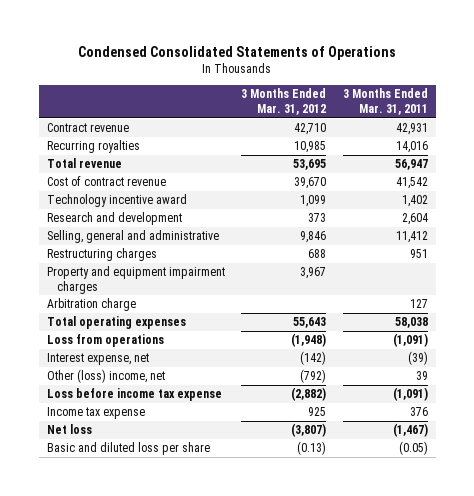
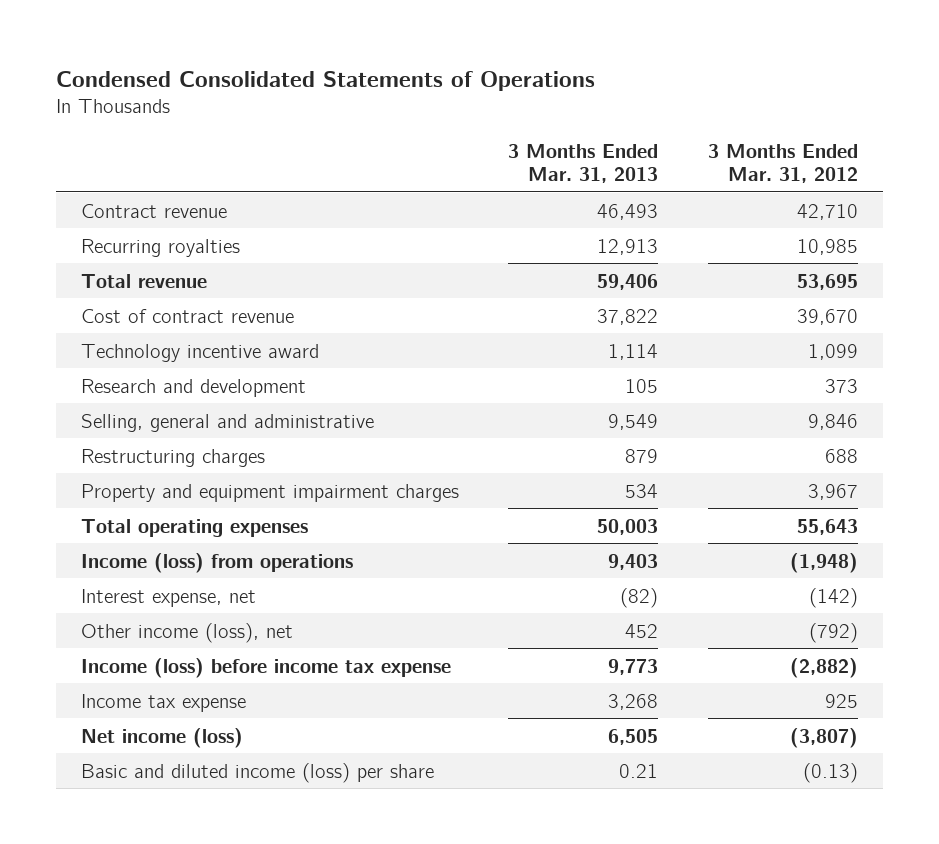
[342,88,428,116] 3 Months Ended Mar. 31, 2011 -> none
none -> [508,143,659,184] 3 Months Ended Mar. 31, 2013
[46,298,136,312] Arbitration charge -> none
[46,334,164,348] Loss from operations -> [80,552,353,573] Income (loss) from operations
[46,369,165,384] Other (loss) income, net -> [80,622,293,643] Other income (loss), net
[46,388,222,402] Loss before income tax expense -> [80,657,451,678] Income (loss) before income tax expense
[46,424,92,435] Net loss -> [80,727,243,748] Net income (loss)
[46,442,210,456] Basic and diluted loss per share -> [80,762,434,783] Basic and diluted income (loss) per share

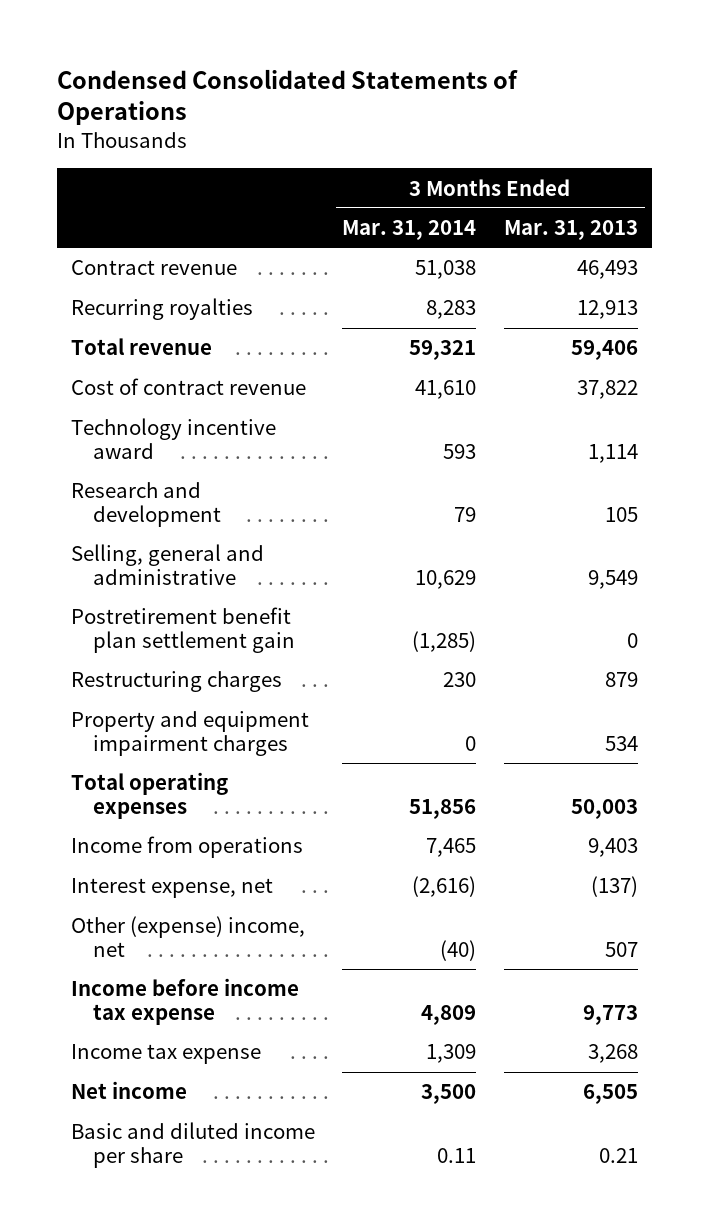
[708,143,859,184] 3 Months Ended Mar. 31, 2012 -> none
none -> [342,220,477,241] Mar. 31, 2014
none -> [70,607,295,654] Postretirement benefit plan settlement gain
[80,552,353,573] Income (loss) from operations -> [70,836,303,859] Income from operations
[620,587,659,608] (82) -> [591,876,639,898] (137)
[80,622,293,643] Other income (loss), net -> [70,916,305,958] Other (expense) income, net
[625,623,659,638] 452 -> [605,942,639,958] 507
[80,657,451,678] Income (loss) before income tax expense -> [70,978,299,1026] Income before income tax expense
[80,727,243,748] Net income (loss) -> [70,1081,187,1100] Net income
[80,762,434,783] Basic and diluted income (loss) per share -> [70,1122,315,1169] Basic and diluted income per share

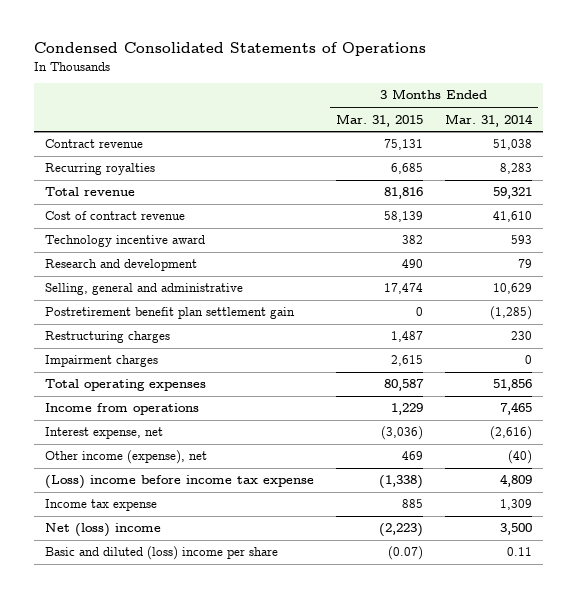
[504,220,639,241] Mar. 31, 2013 -> none
none -> [336,113,424,127] Mar. 31, 2015
[70,711,309,757] Property and equipment impairment charges -> [44,355,158,368] Impairment charges
[70,916,305,958] Other (expense) income, net -> [44,450,207,465] Other income (expense), net
[70,978,299,1026] Income before income tax expense -> [44,475,314,490] (Loss) income before income tax expense
[70,1081,187,1100] Net income -> [44,523,161,538] Net (loss) income
[70,1122,315,1169] Basic and diluted income per share -> [44,546,278,561] Basic and diluted (loss) income per share

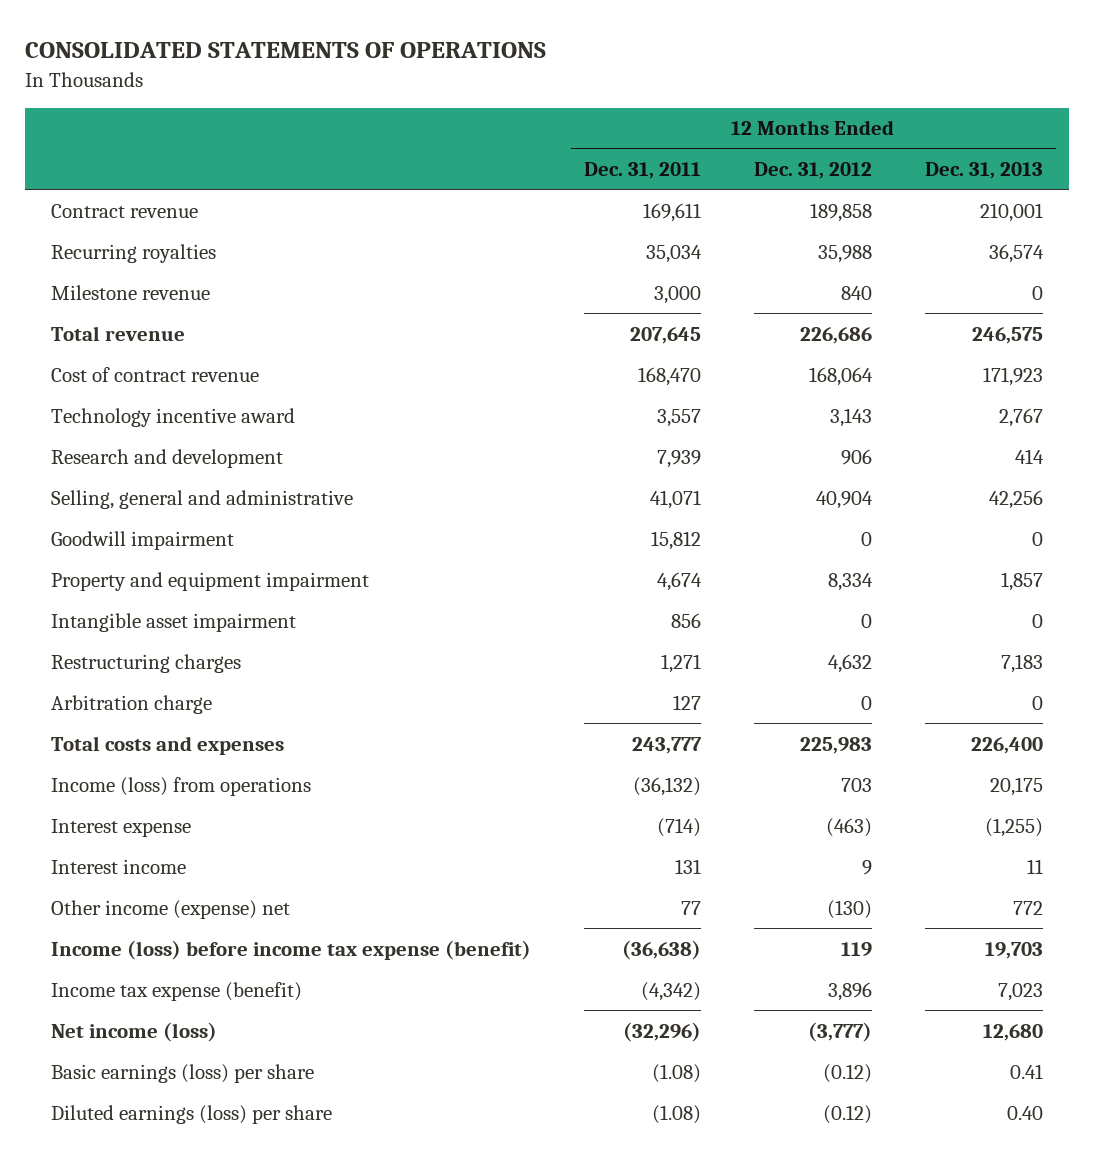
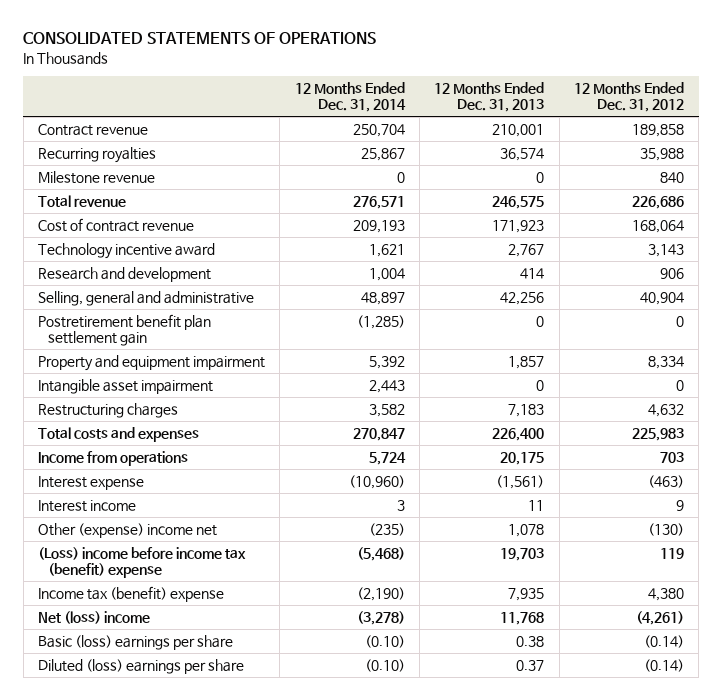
[584,162,702,180] Dec. 31, 2011 -> none
none -> [294,82,406,113] 12 Months Ended Dec. 31, 2014
[51,530,235,550] Goodwill impairment -> none
none -> [38,313,212,346] Postretirement benefit plan settlement gain
[51,694,213,714] Arbitration charge -> none
[51,776,312,796] Income (loss) from operations -> [38,450,189,466] Income from operations
[984,817,1043,837] (1,255) -> [496,474,545,489] (1,561)
[51,899,291,919] Other income (expense) net -> [38,522,218,538] Other (expense) income net
[1012,900,1043,915] 772 -> [508,523,545,537] 1,078
[51,939,532,960] Income (loss) before income tax expense (benefit) -> [38,546,247,578] (Loss) income before income tax (benefit) expense
[51,981,303,1001] Income tax expense (benefit) -> [38,585,225,602] Income tax (benefit) expense
[827,981,872,1001] 3,896 -> [648,587,685,601] 4,380
[997,982,1043,1001] 7,023 -> [508,587,545,601] 7,935
[51,1021,218,1042] Net income (loss) -> [38,610,151,624] Net (loss) income
[807,1021,872,1042] (3,777) -> [636,610,685,625] (4,261)
[982,1023,1043,1041] 12,680 -> [500,611,545,625] 11,768
[51,1063,315,1083] Basic earnings (loss) per share -> [38,634,234,650] Basic (loss) earnings per share
[822,1063,872,1083] (0.12) -> [644,634,685,648] (0.14)
[1009,1063,1043,1079] 0.41 -> [516,635,545,647] 0.38
[51,1104,333,1124] Diluted earnings (loss) per share -> [38,658,245,674] Diluted (loss) earnings per share
[822,1104,872,1124] (0.12) -> [644,658,685,672] (0.14)
[1006,1105,1043,1120] 0.40 -> [516,659,545,671] 0.37

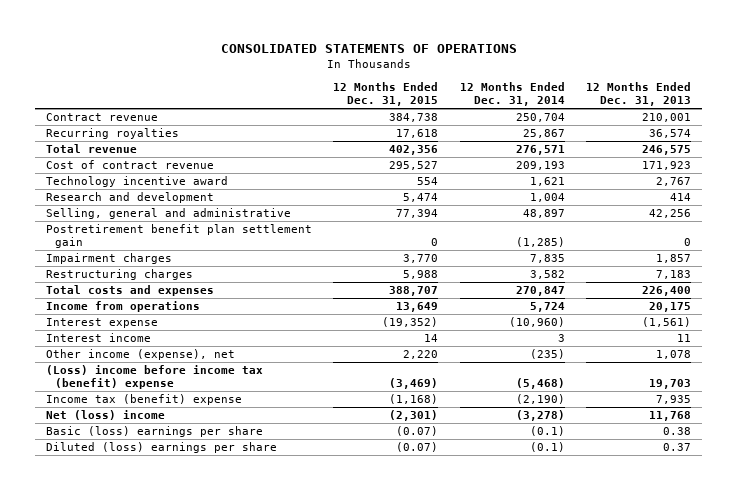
[574,82,685,113] 12 Months Ended Dec. 31, 2012 -> none
none -> [333,82,439,107] 12 Months Ended Dec. 31, 2015
[38,170,156,184] Milestone revenue -> none
[38,378,214,394] Intangible asset impairment -> none
[38,354,266,371] Property and equipment impairment -> [46,253,173,265] Impairment charges
[368,355,405,369] 5,392 -> [529,254,565,264] 7,835
[38,522,218,538] Other (expense) income net -> [46,349,236,361] Other income (expense), net
[364,634,405,648] (0.10) -> [529,426,565,437] (0.1)
[364,658,405,672] (0.10) -> [529,442,565,453] (0.1)

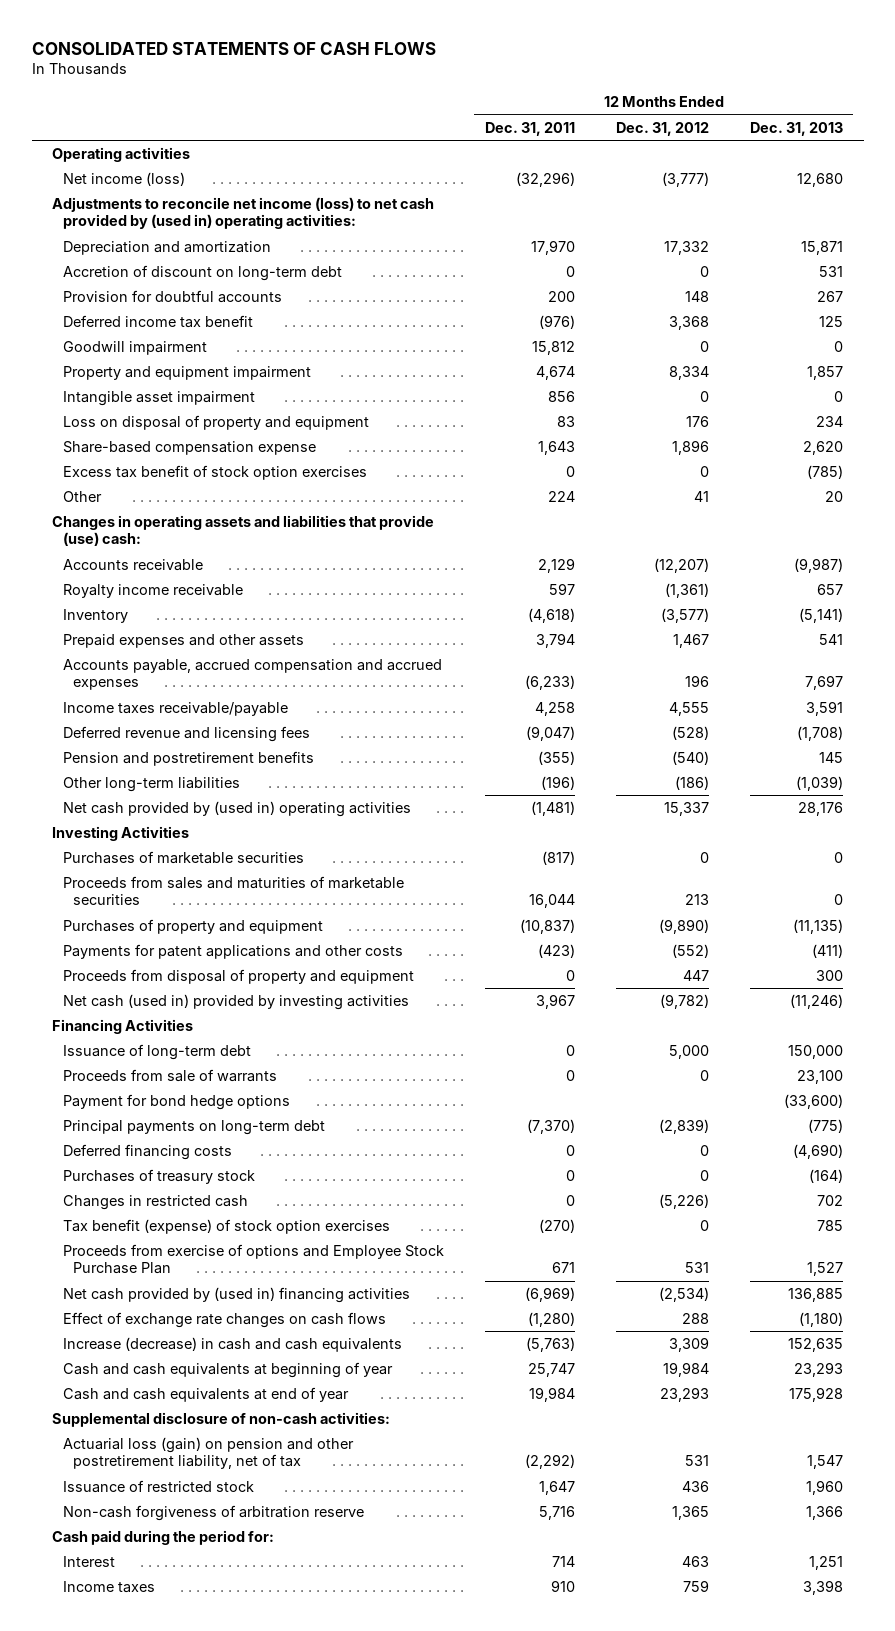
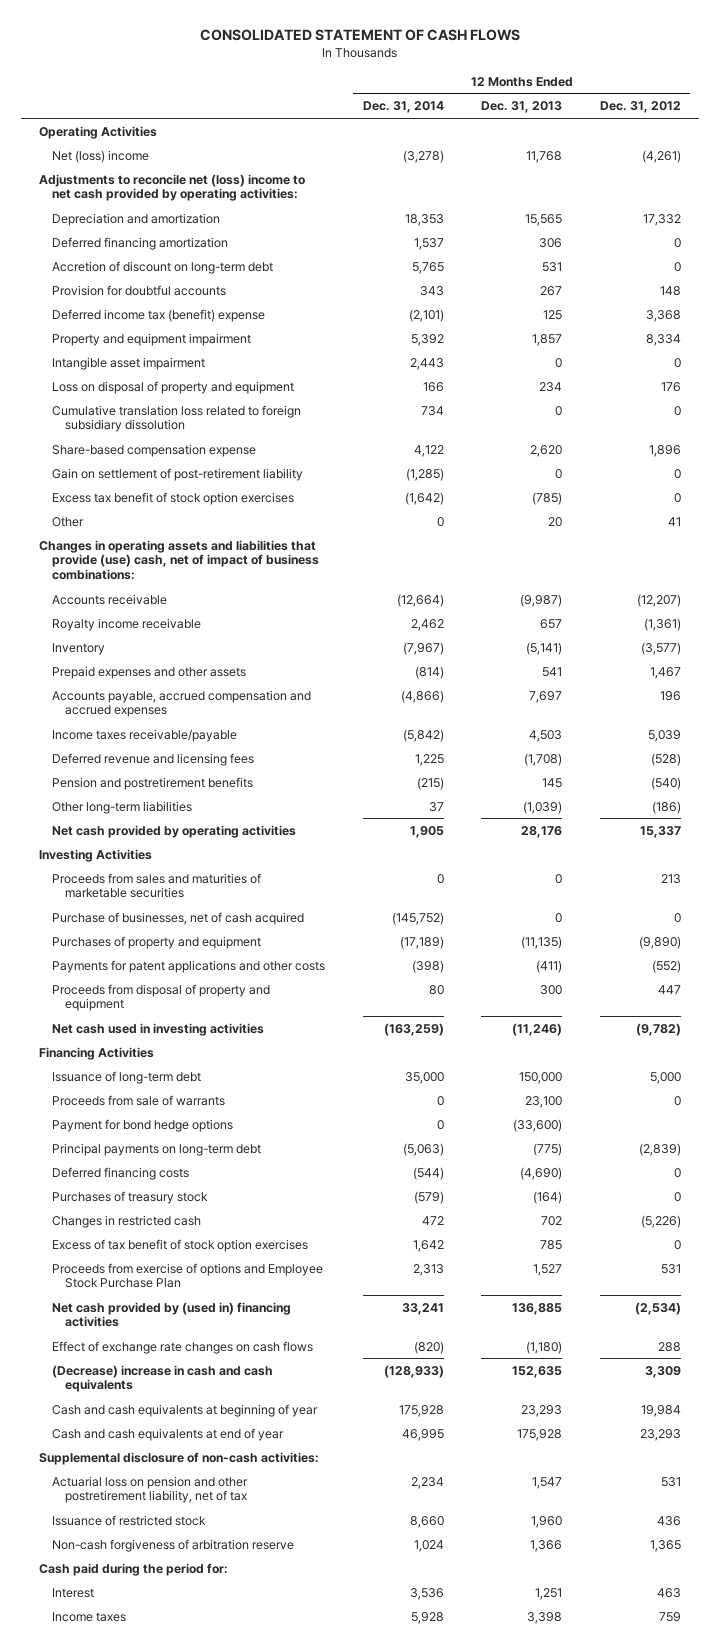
[31,41,436,55] CONSOLIDATED STATEMENTS OF CASH FLOWS -> [199,29,520,42] CONSOLIDATED STATEMENT OF CASH FLOWS
[484,121,575,136] Dec. 31, 2011 -> none
none -> [362,101,444,114] Dec. 31, 2014
[52,147,191,163] Operating activities -> [39,125,158,139] Operating Activities
[62,172,185,187] Net income (loss) -> [52,149,150,163] Net (loss) income
[661,172,709,188] (3,777) -> [641,149,681,163] (4,261)
[796,173,843,188] 12,680 -> [526,150,563,163] 11,768
[52,197,435,230] Adjustments to reconcile net income (loss) to net cash provided by (used in) operating activities: -> [39,173,306,202] Adjustments to reconcile net (loss) income to net cash provided by operating activities:
[800,241,843,256] 15,871 -> [525,213,563,226] 15,565
none -> [52,236,229,250] Deferred financing amortization
[62,341,207,356] Goodwill impairment -> none
[62,315,253,329] Deferred income tax benefit -> [52,308,266,322] Deferred income tax (benefit) expense
none -> [52,404,302,433] Cumulative translation loss related to foreign subsidiary dissolution
none -> [52,467,304,481] Gain on settlement of post-retirement liability
[52,515,435,547] Changes in operating assets and liabilities that provide (use) cash: -> [39,539,320,580] Changes in operating assets and liabilities that provide (use) cash, net of impact of business combinations:
[668,702,709,717] 4,555 -> [647,729,681,742] 5,039
[805,701,843,717] 3,591 -> [529,729,563,742] 4,503
[62,801,411,818] Net cash provided by (used in) operating activities -> [52,824,297,838] Net cash provided by operating activities
[62,851,304,865] Purchases of marketable securities -> none
none -> [52,911,305,925] Purchase of businesses, net of cash acquired
[62,994,409,1011] Net cash (used in) provided by investing activities -> [52,1022,265,1036] Net cash used in investing activities
[62,1219,390,1235] Tax benefit (expense) of stock option exercises -> [52,1238,309,1252] Excess of tax benefit of stock option exercises
[62,1337,402,1353] Increase (decrease) in cash and cash equivalents -> [52,1364,274,1393] (Decrease) increase in cash and cash equivalents
[62,1437,354,1470] Actuarial loss (gain) on pension and other postretirement liability, net of tax -> [52,1475,249,1504] Actuarial loss on pension and other postretirement liability, net of tax

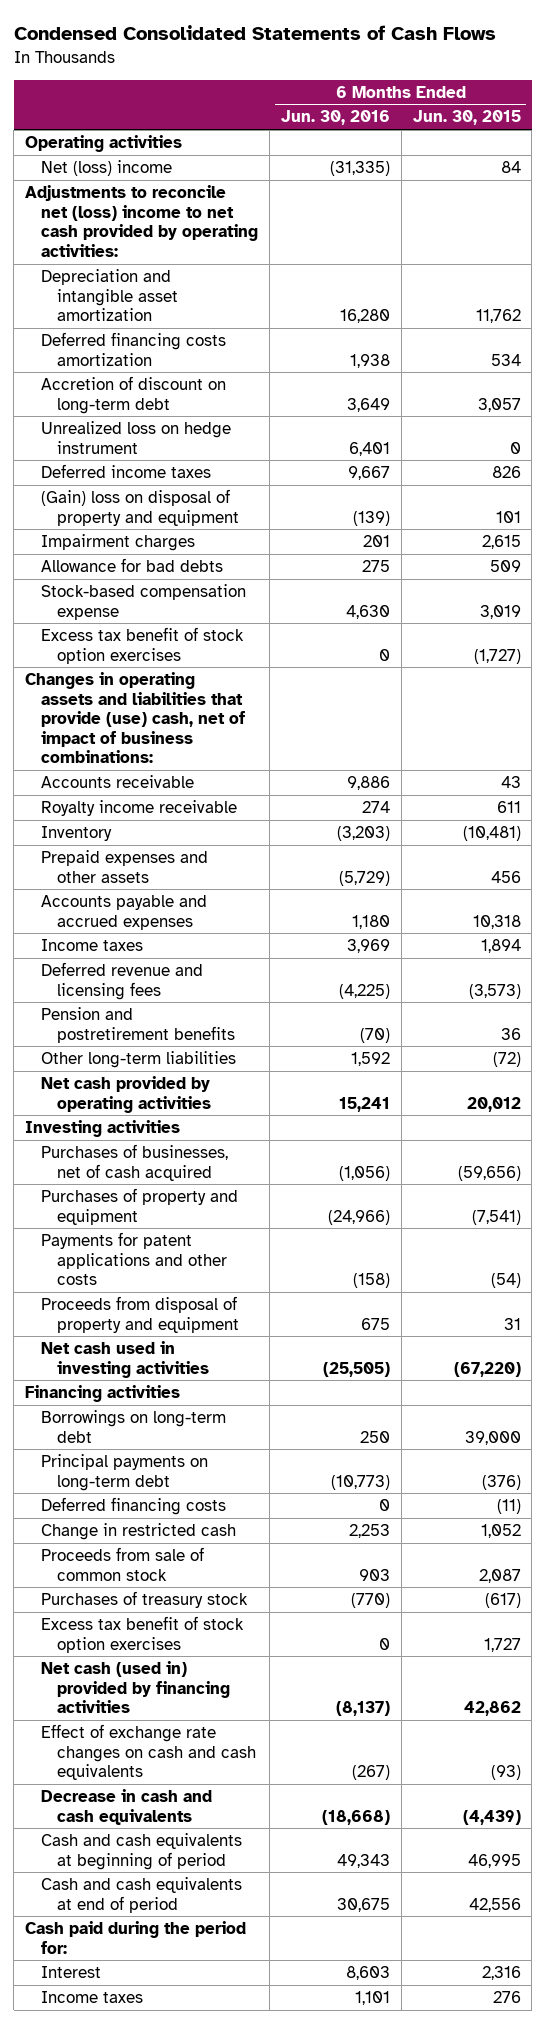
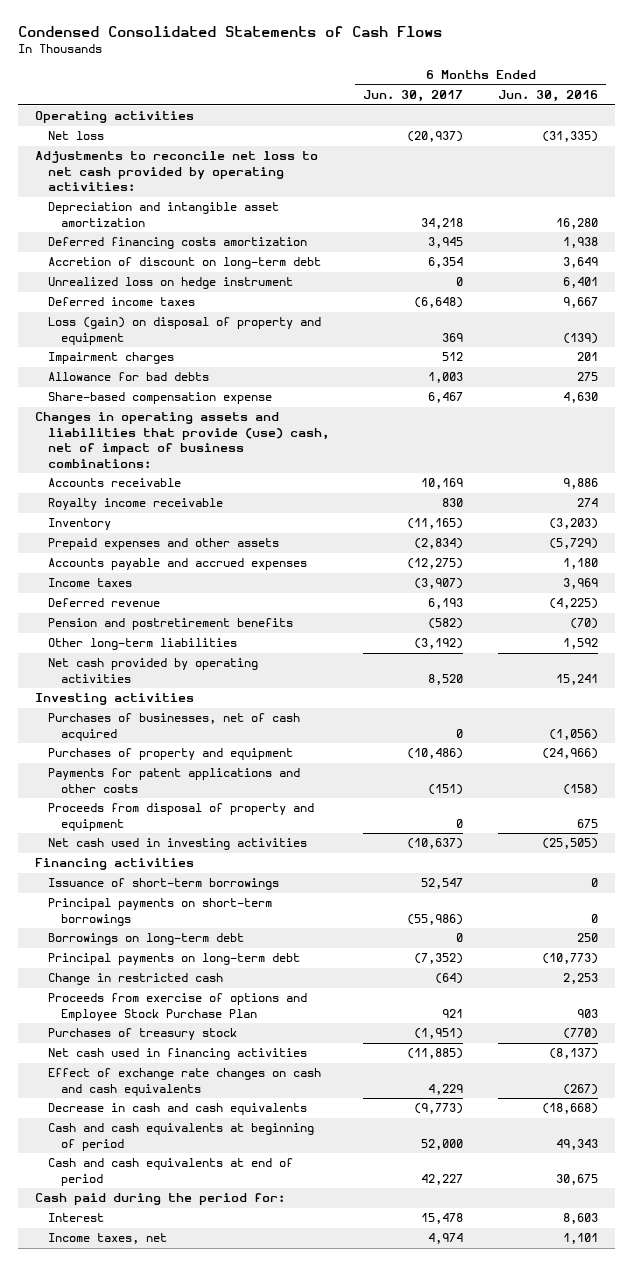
[412,110,521,126] Jun. 30, 2015 -> none
none -> [363,90,464,103] Jun. 30, 2017
[41,160,173,177] Net (loss) income -> [48,131,105,141] Net loss
[25,185,259,257] Adjustments to reconcile net (loss) income to net cash provided by operating activities: -> [35,151,319,192] Adjustments to reconcile net loss to net cash provided by operating activities:
[41,489,240,526] (Gain) loss on disposal of property and equipment -> [48,317,322,345] Loss (gain) on disposal of property and equipment
[41,627,245,664] Excess tax benefit of stock option exercises -> none
[41,584,247,620] Stock-based compensation expense -> [48,392,273,405] Share-based compensation expense
[41,962,204,1000] Deferred revenue and licensing fees -> [48,598,161,608] Deferred revenue
none -> [48,878,280,891] Issuance of short-term borrowings
none -> [48,898,273,926] Principal payments on short-term borrowings
[41,1497,227,1516] Deferred financing costs -> none
[41,1547,205,1581] Proceeds from sale of common stock -> none
none -> [48,993,308,1021] Proceeds from exercise of options and Employee Stock Purchase Plan
[41,1616,245,1653] Excess tax benefit of stock option exercises -> none
[41,1661,231,1714] Net cash (used in) provided by financing activities -> [48,1048,308,1061] Net cash used in financing activities
[41,1991,144,2004] Income taxes -> [48,1233,168,1245] Income taxes, net

